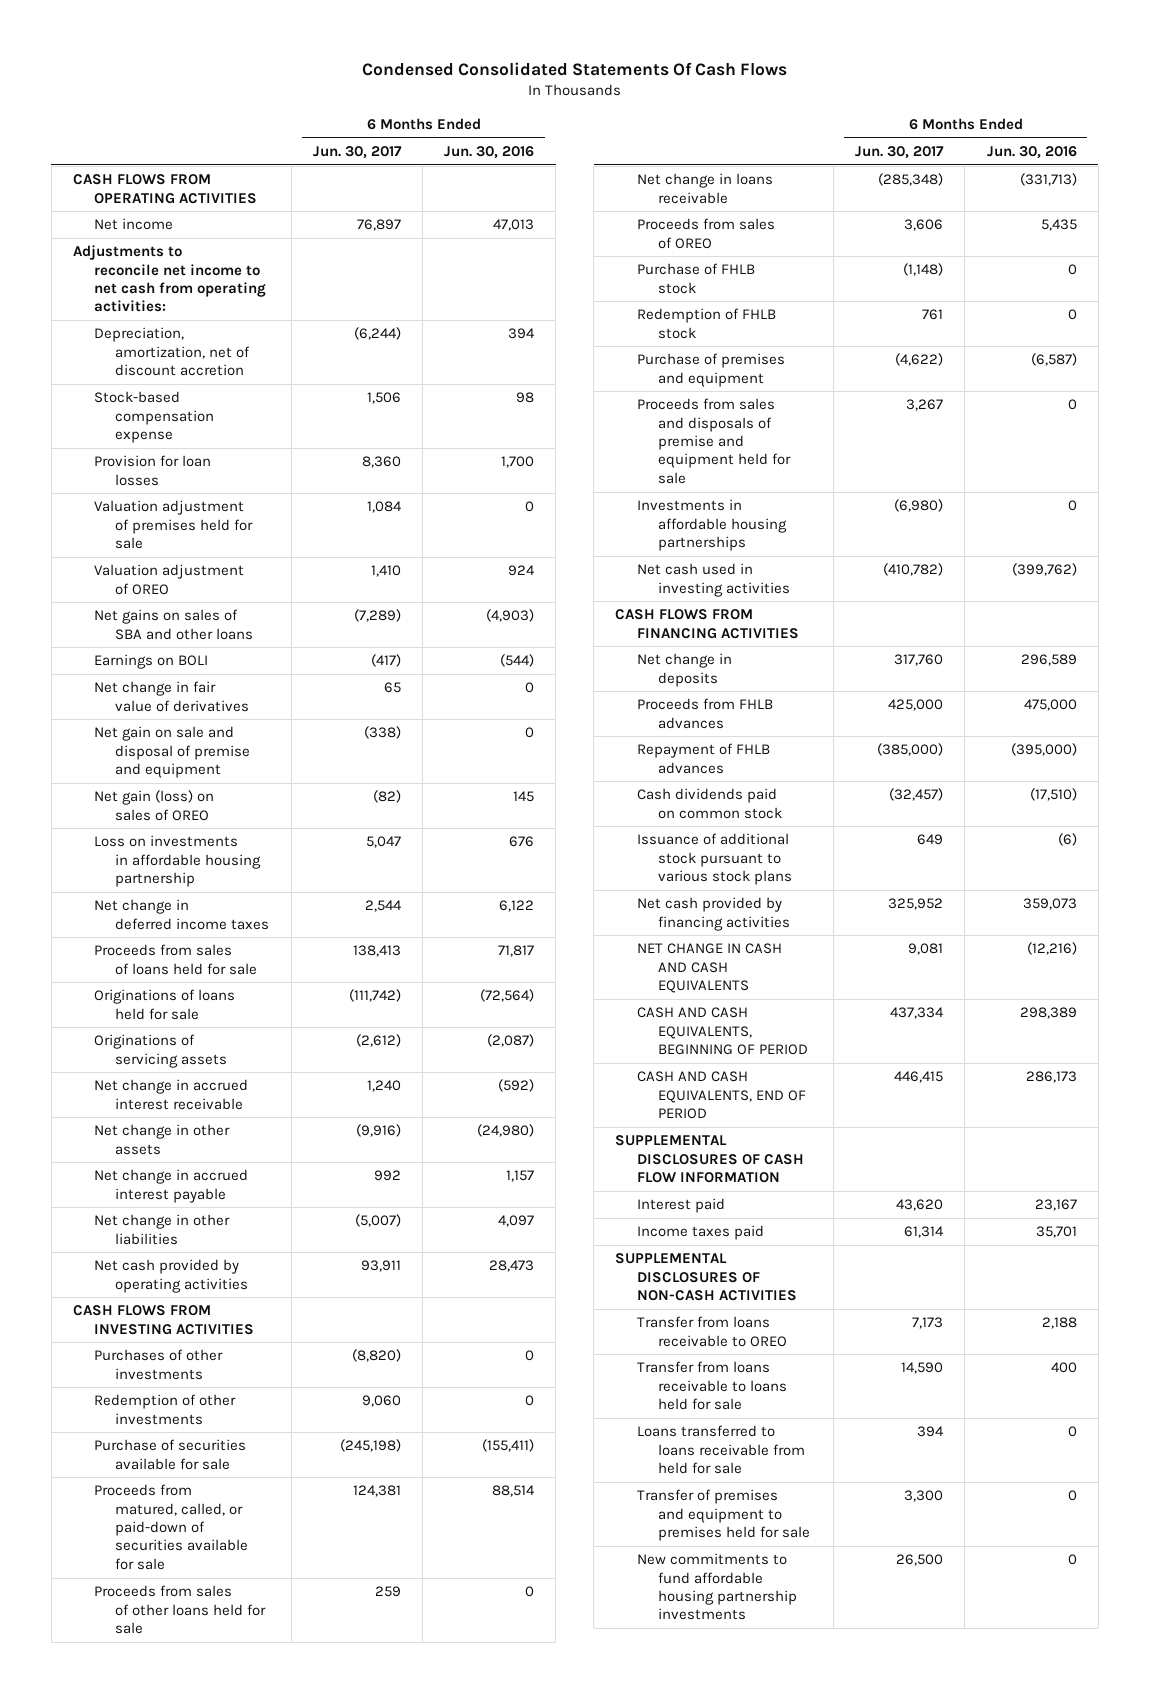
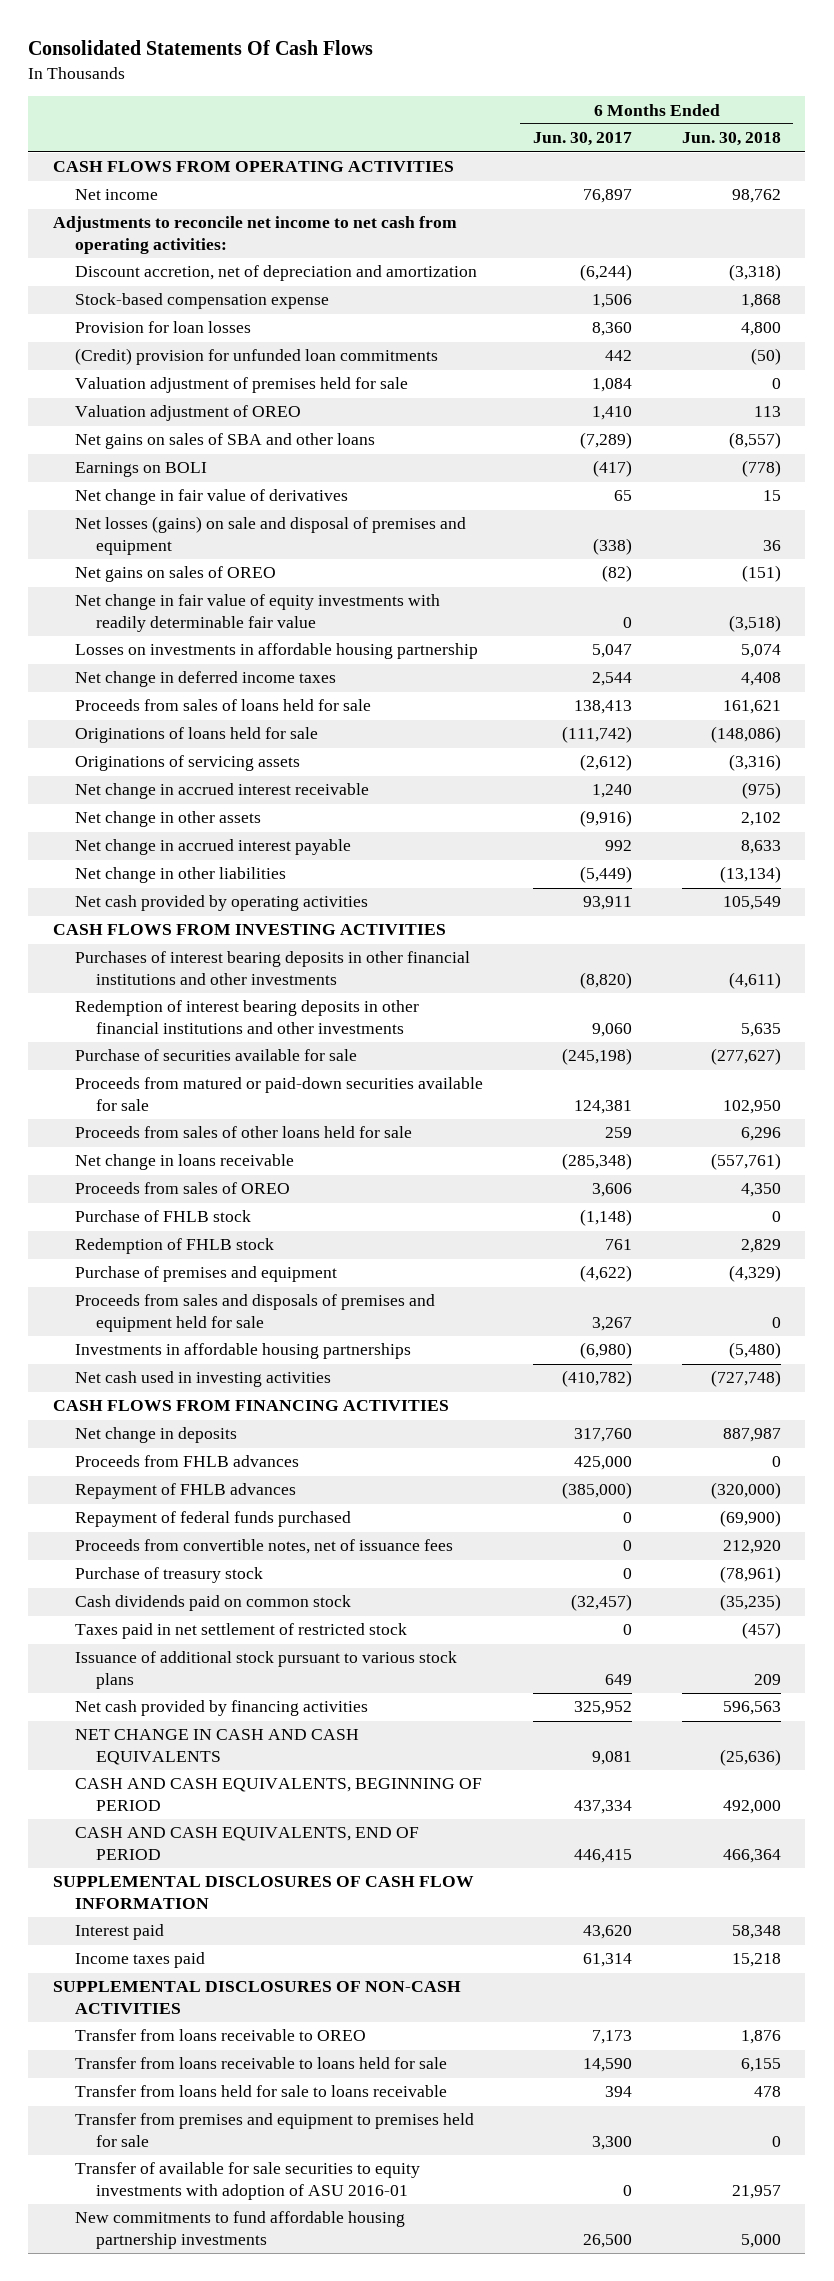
[361,61,787,76] Condensed Consolidated Statements Of Cash Flows -> [28,40,374,56] Consolidated Statements Of Cash Flows
[444,145,535,159] Jun. 30, 2016 -> none
none -> [681,132,781,147] Jun. 30, 2018
[94,327,251,377] Depreciation, amortization, net of discount accretion -> [74,265,477,282] Discount accretion, net of depreciation and amortization
none -> [74,348,438,366] (Credit) provision for unfunded loan commitments
[94,726,251,779] Net gain on sale and disposal of premise and equipment -> [74,516,466,555] Net losses (gains) on sale and disposal of premises and equipment
[94,790,215,821] Net gain (loss) on sales of OREO -> [74,566,276,583] Net gains on sales of OREO
none -> [74,594,440,632] Net change in fair value of equity investments with readily determinable fair value
[94,835,262,888] Loss on investments in affordable housing partnership -> [74,643,478,660] Losses on investments in affordable housing partnership
[354,1214,401,1228] (5,007) -> [579,866,632,884] (5,449)
[94,1349,224,1380] Purchases of other investments -> [74,951,470,985] Purchases of interest bearing deposits in other financial institutions and other investments
[94,1394,237,1425] Redemption of other investments -> [74,1000,419,1034] Redemption of interest bearing deposits in other financial institutions and other investments
[94,1484,249,1570] Proceeds from matured, called, or paid-down of securities available for sale -> [74,1077,483,1111] Proceeds from matured or paid-down securities available for sale
[636,398,791,484] Proceeds from sales and disposals of premise and equipment held for sale -> [74,1294,435,1332] Proceeds from sales and disposals of premises and equipment held for sale
none -> [74,1511,351,1528] Repayment of federal funds purchased
none -> [74,1539,453,1555] Proceeds from convertible notes, net of issuance fees
none -> [74,1567,263,1584] Purchase of treasury stock
none -> [74,1623,407,1640] Taxes paid in net settlement of restricted stock
[636,1425,805,1475] Loans transferred to loans receivable from held for sale -> [74,2085,447,2098] Transfer from loans held for sale to loans receivable
[636,1489,810,1542] Transfer of premises and equipment to premises held for sale -> [74,2113,474,2147] Transfer from premises and equipment to premises held for sale
none -> [74,2162,420,2200] Transfer of available for sale securities to equity investments with adoption of ASU 2016-01

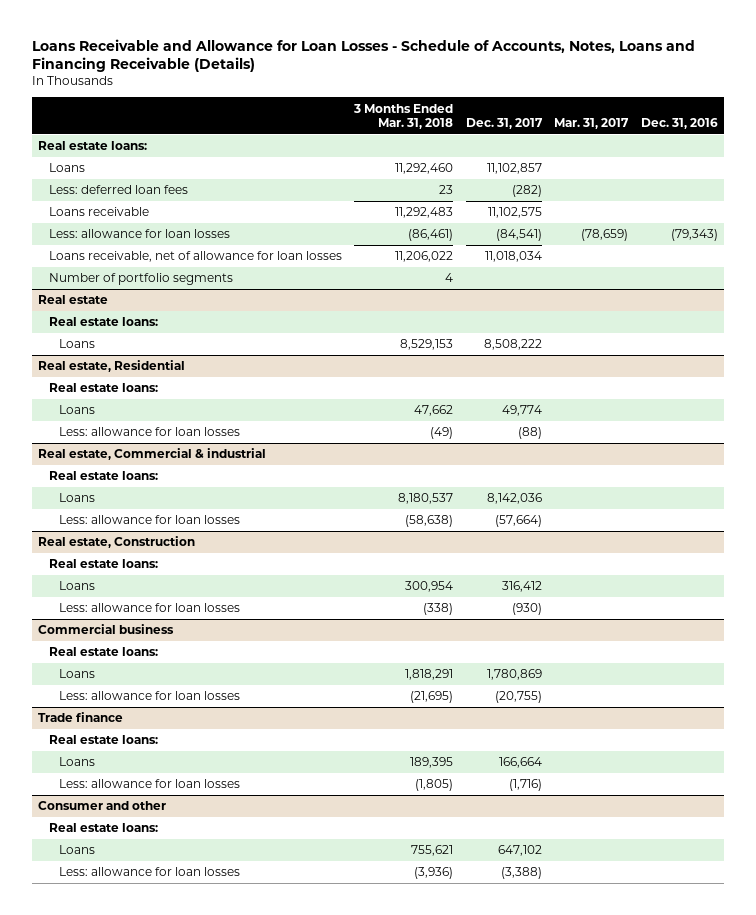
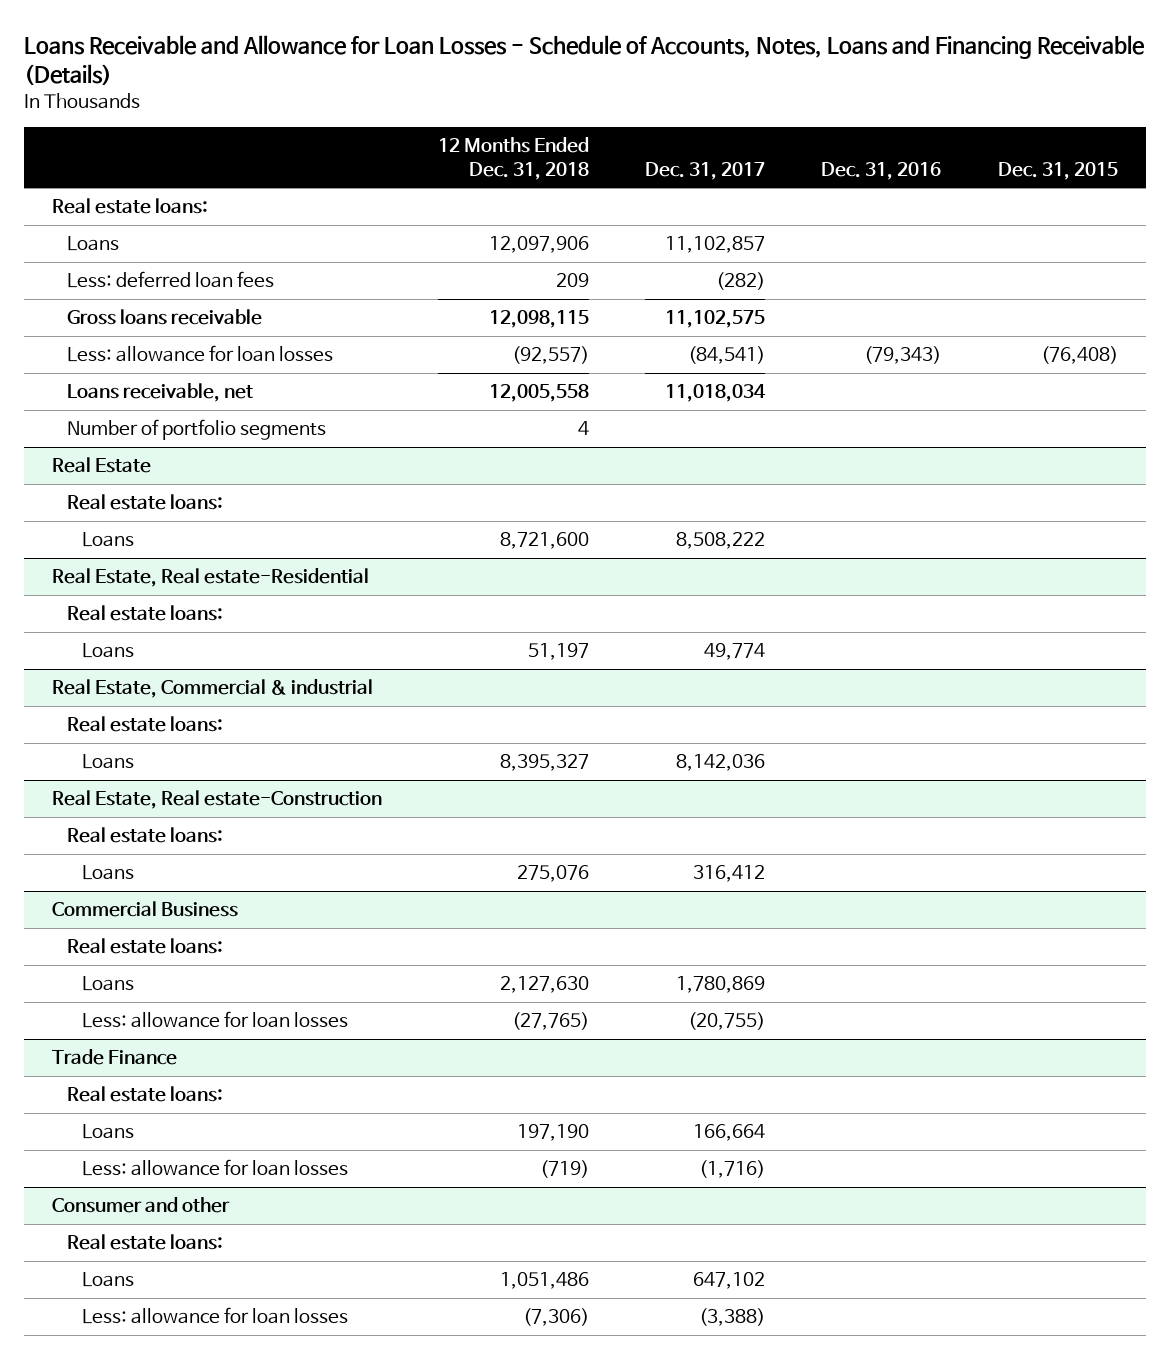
[353,103,454,130] 3 Months Ended Mar. 31, 2018 -> none
[554,118,630,130] Mar. 31, 2017 -> none
none -> [437,136,589,180] 12 Months Ended Dec. 31, 2018
none -> [997,161,1118,180] Dec. 31, 2015
[48,207,149,217] Loans receivable -> [66,309,262,326] Gross loans receivable
[48,251,342,263] Loans receivable, net of allowance for loan losses -> [66,383,253,403] Loans receivable, net
[38,295,109,305] Real estate -> [51,457,151,474] Real Estate
[38,360,186,373] Real estate, Residential -> [51,568,369,588] Real Estate, Real estate-Residential
[59,427,241,437] Less: allowance for loan losses -> none
[38,448,267,461] Real estate, Commercial & industrial -> [51,679,373,699] Real Estate, Commercial & industrial
[59,515,241,525] Less: allowance for loan losses -> none
[38,536,196,549] Real estate, Construction -> [51,790,382,810] Real Estate, Real estate-Construction
[59,603,241,613] Less: allowance for loan losses -> none
[38,624,175,635] Commercial business -> [51,901,238,918] Commercial Business
[38,712,124,723] Trade finance -> [51,1049,177,1066] Trade Finance

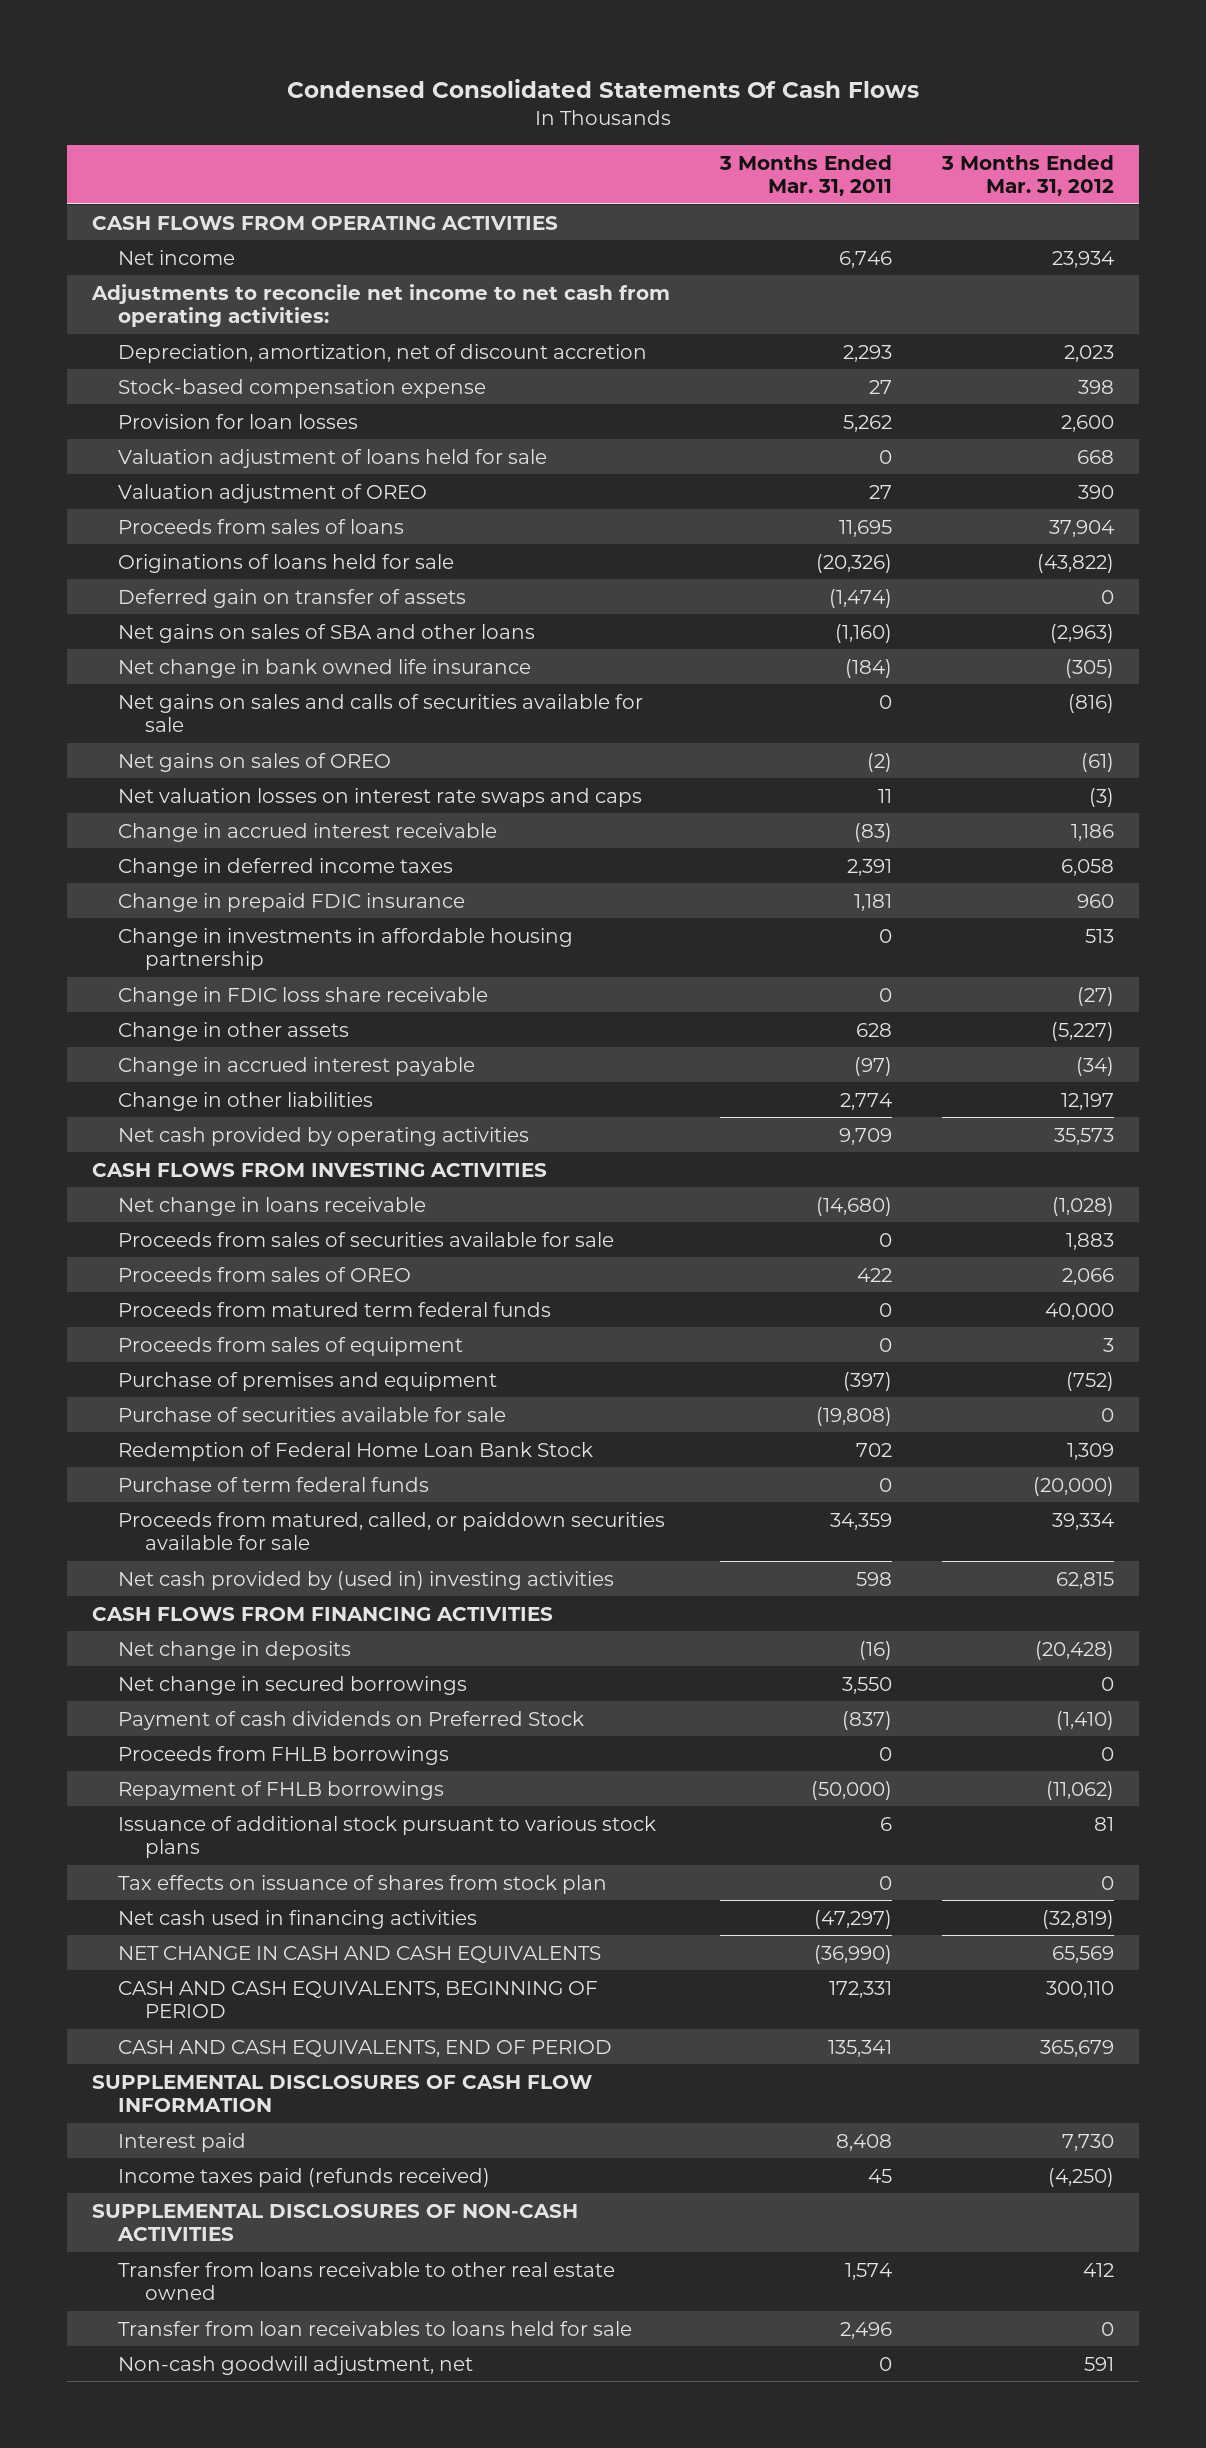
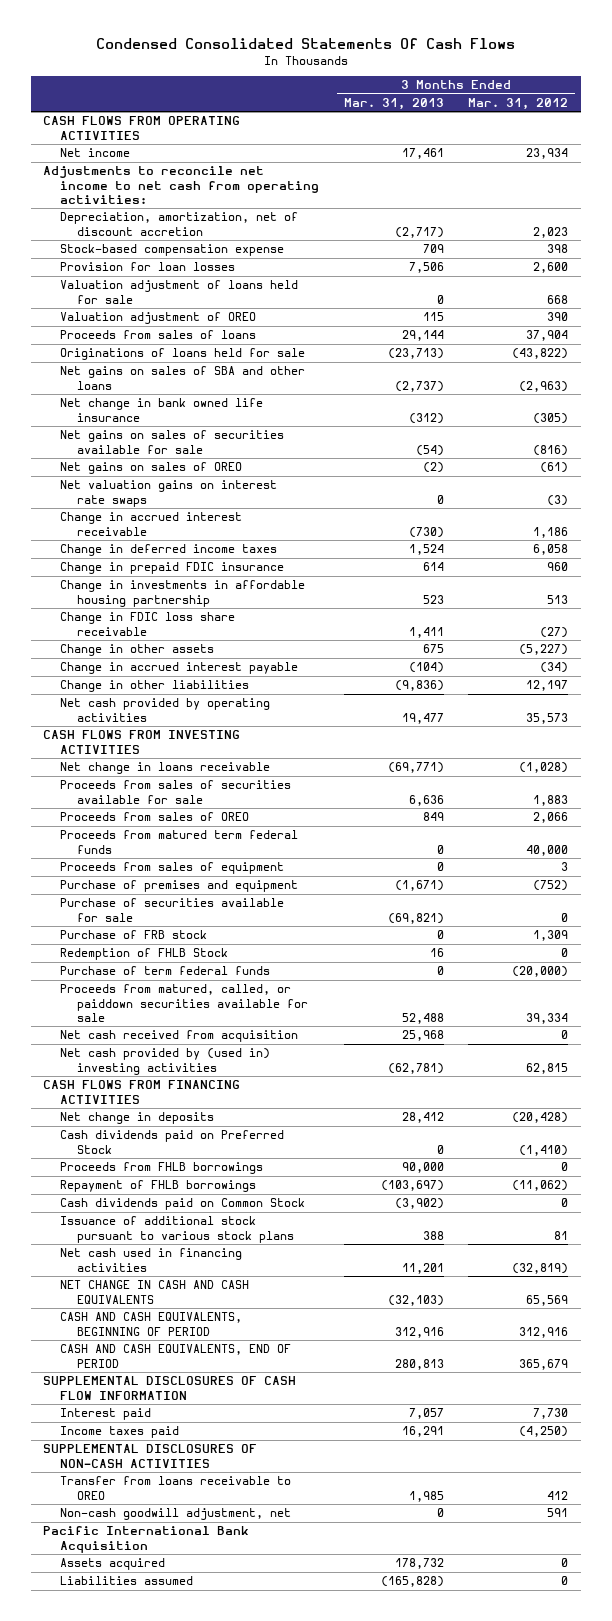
[719,154,893,197] 3 Months Ended Mar. 31, 2011 -> none
none -> [343,97,444,110] Mar. 31, 2013
[118,588,467,608] Deferred gain on transfer of assets -> none
[118,693,644,733] Net gains on sales and calls of securities available for sale -> [59,430,284,454] Net gains on sales of securities available for sale
[118,787,643,807] Net valuation losses on interest rate swaps and caps -> [59,480,277,507] Net valuation gains on interest rate swaps
none -> [59,930,207,940] Purchase of FRB stock
[118,1441,594,1461] Redemption of Federal Home Loan Bank Stock -> [59,948,228,961] Redemption of FHLB Stock
[1067,1442,1115,1460] 1,309 -> [561,948,569,958] 0
none -> [59,1030,298,1043] Net cash received from acquisition
[118,1675,468,1695] Net change in secured borrowings -> none
[118,1710,585,1730] Payment of cash dividends on Preferred Stock -> [59,1130,284,1154] Cash dividends paid on Preferred Stock
none -> [59,1198,305,1211] Cash dividends paid on Common Stock
[118,1874,608,1894] Tax effects on issuance of shares from stock plan -> none
[1046,1980,1115,1998] 300,110 -> [519,1326,569,1338] 312,916
[118,2167,491,2187] Income taxes paid (refunds received) -> [59,1426,179,1439] Income taxes paid
[118,2320,633,2336] Transfer from loan receivables to loans held for sale -> none
[118,2261,616,2301] Transfer from loans receivable to other real estate owned -> [59,1476,291,1500] Transfer from loans receivable to OREO
none -> [43,1526,250,1553] Pacific International Bank Acquisition
none -> [59,1558,165,1571] Assets acquired
none -> [59,1576,193,1586] Liabilities assumed

